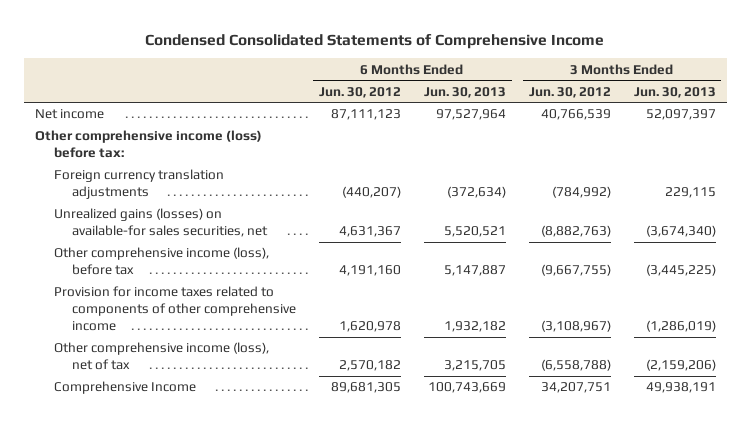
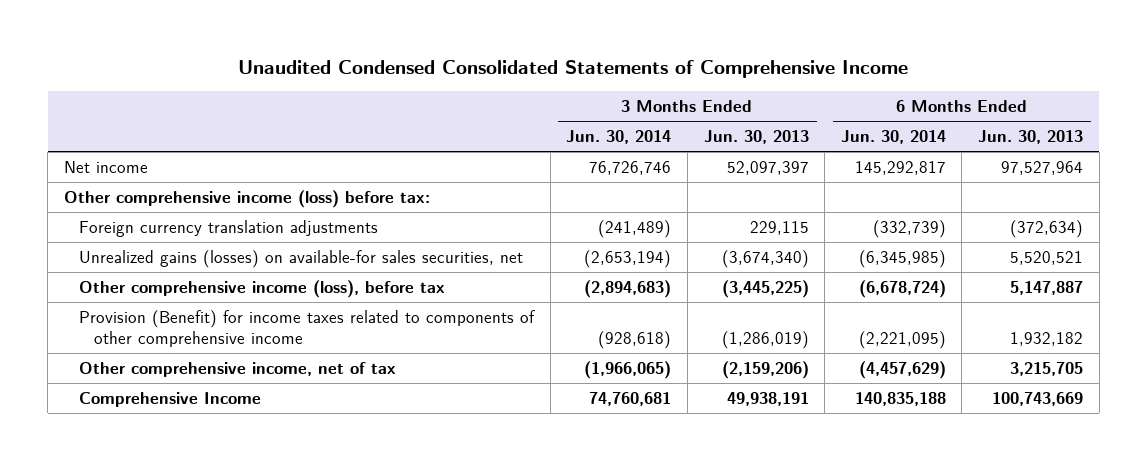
[145,33,605,49] Condensed Consolidated Statements of Comprehensive Income -> [238,60,909,79] Unaudited Condensed Consolidated Statements of Comprehensive Income
[319,86,402,98] Jun. 30, 2012 -> none
[528,86,611,98] Jun. 30, 2012 -> none
none -> [566,130,672,145] Jun. 30, 2014
none -> [840,130,946,145] Jun. 30, 2014
[53,286,297,332] Provision for income taxes related to components of other comprehensive income -> [79,309,536,348] Provision (Benefit) for income taxes related to components of other comprehensive income
[53,342,269,371] Other comprehensive income (loss), net of tax -> [79,361,397,377] Other comprehensive income, net of tax

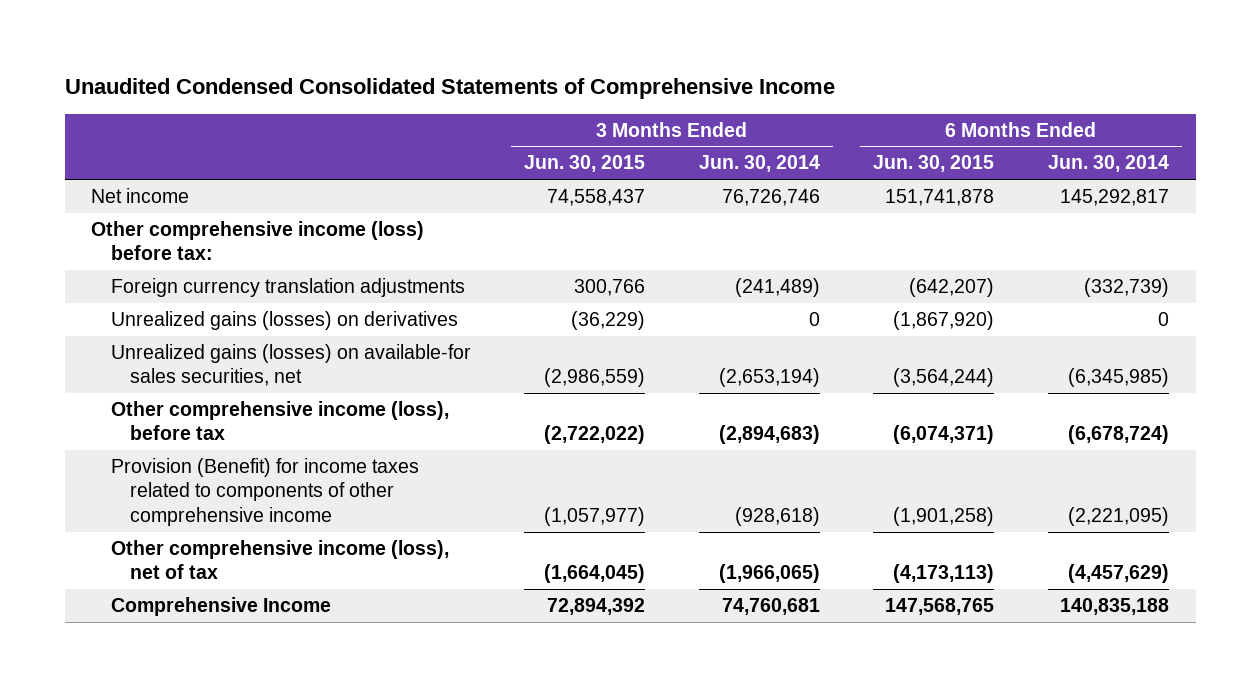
[703,130,809,145] Jun. 30, 2013 -> none
[978,130,1084,145] Jun. 30, 2013 -> none
none -> [524,155,646,173] Jun. 30, 2015
none -> [873,155,995,173] Jun. 30, 2015
none -> [110,310,458,330] Unrealized gains (losses) on derivatives
[79,361,397,377] Other comprehensive income, net of tax -> [110,539,449,580] Other comprehensive income (loss), net of tax

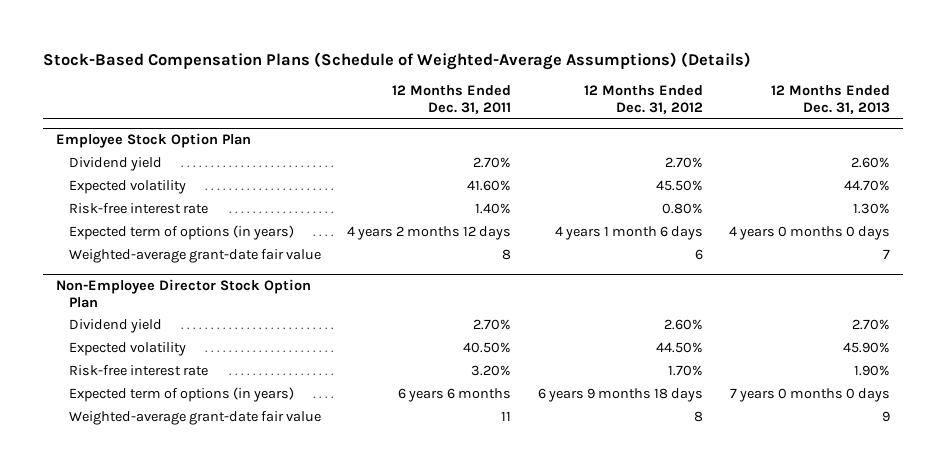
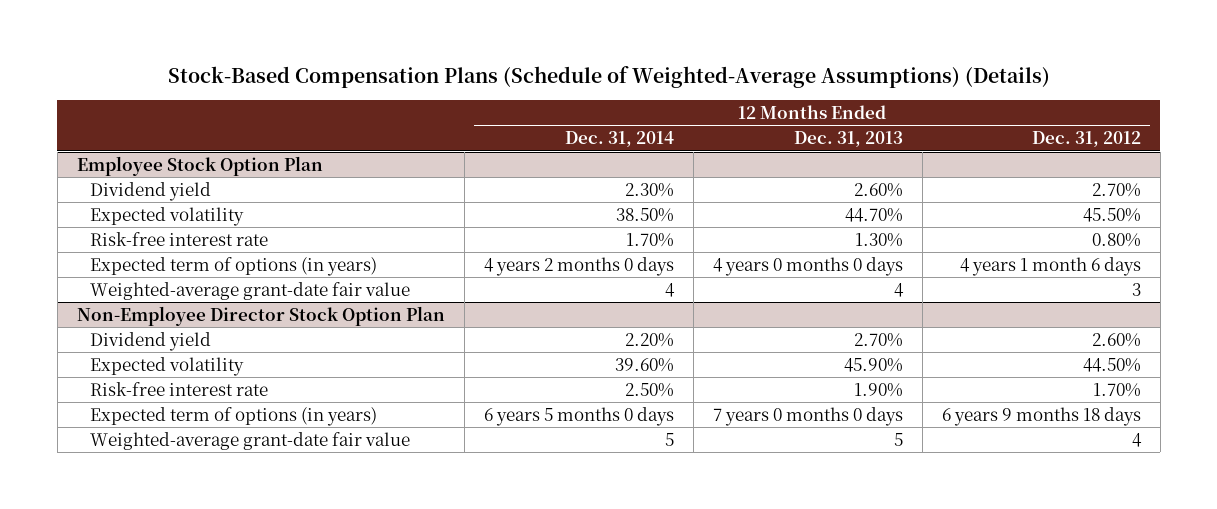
[392,85,512,114] 12 Months Ended Dec. 31, 2011 -> none
none -> [564,131,674,148] Dec. 31, 2014
[694,248,703,260] 6 -> [1131,282,1141,296] 3
[883,248,891,259] 7 -> [893,282,904,297] 4
[693,410,703,422] 8 -> [1131,432,1142,447] 4
[882,410,891,422] 9 -> [893,432,903,446] 5

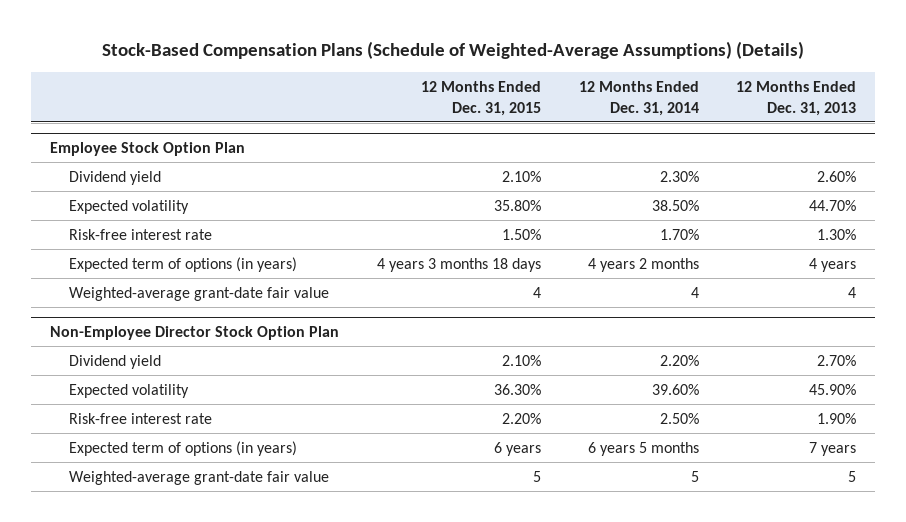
[1031,131,1141,148] Dec. 31, 2012 -> none
none -> [420,80,541,116] 12 Months Ended Dec. 31, 2015
[483,256,674,276] 4 years 2 months 0 days -> [587,257,699,272] 4 years 2 months
[712,256,903,276] 4 years 0 months 0 days -> [809,257,857,272] 4 years
[483,406,674,426] 6 years 5 months 0 days -> [587,441,699,456] 6 years 5 months
[712,406,903,426] 7 years 0 months 0 days -> [809,441,857,456] 7 years

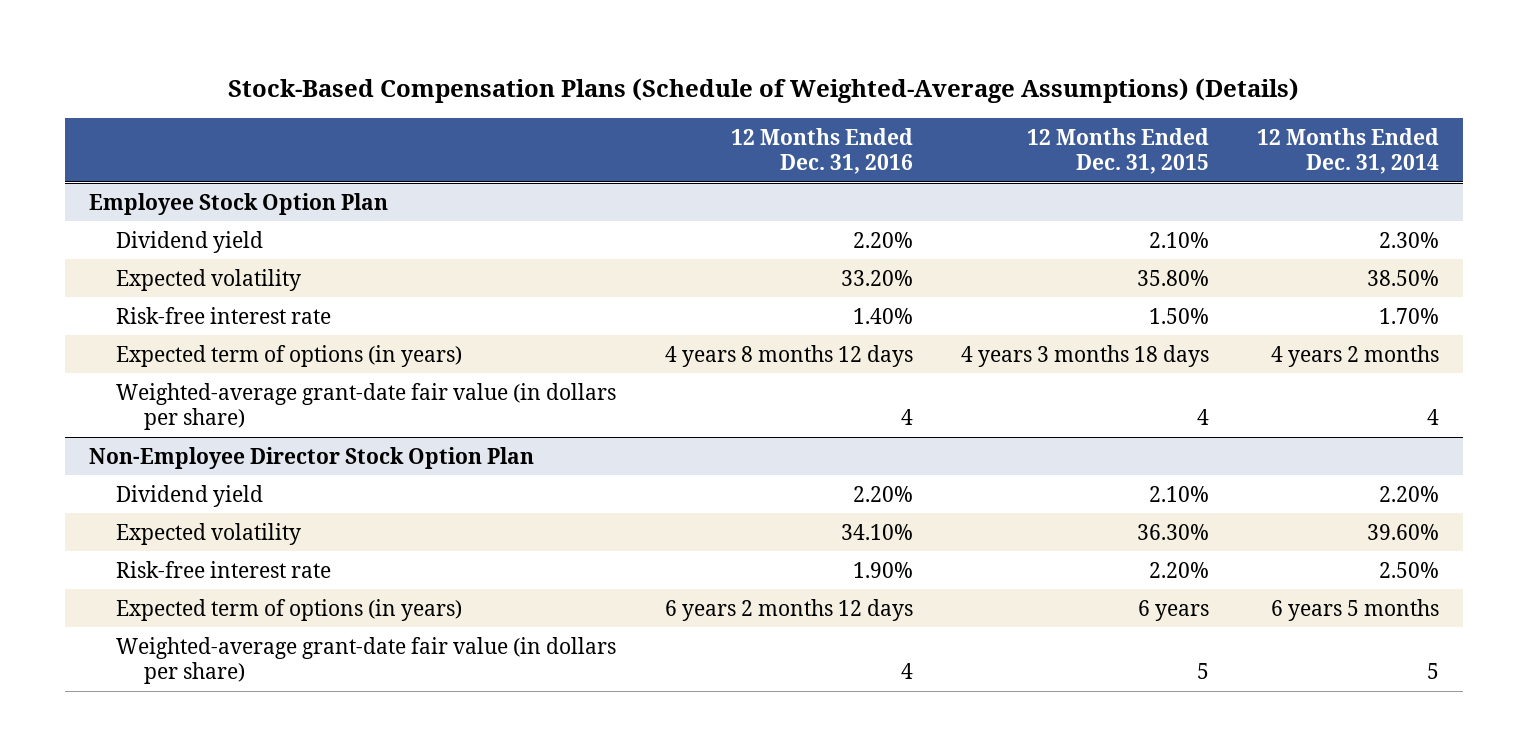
[736,80,857,116] 12 Months Ended Dec. 31, 2013 -> none
none -> [730,127,913,175] 12 Months Ended Dec. 31, 2016
[68,286,329,301] Weighted-average grant-date fair value -> [116,382,617,431] Weighted-average grant-date fair value (in dollars per share)
[68,470,329,485] Weighted-average grant-date fair value -> [116,636,617,685] Weighted-average grant-date fair value (in dollars per share)

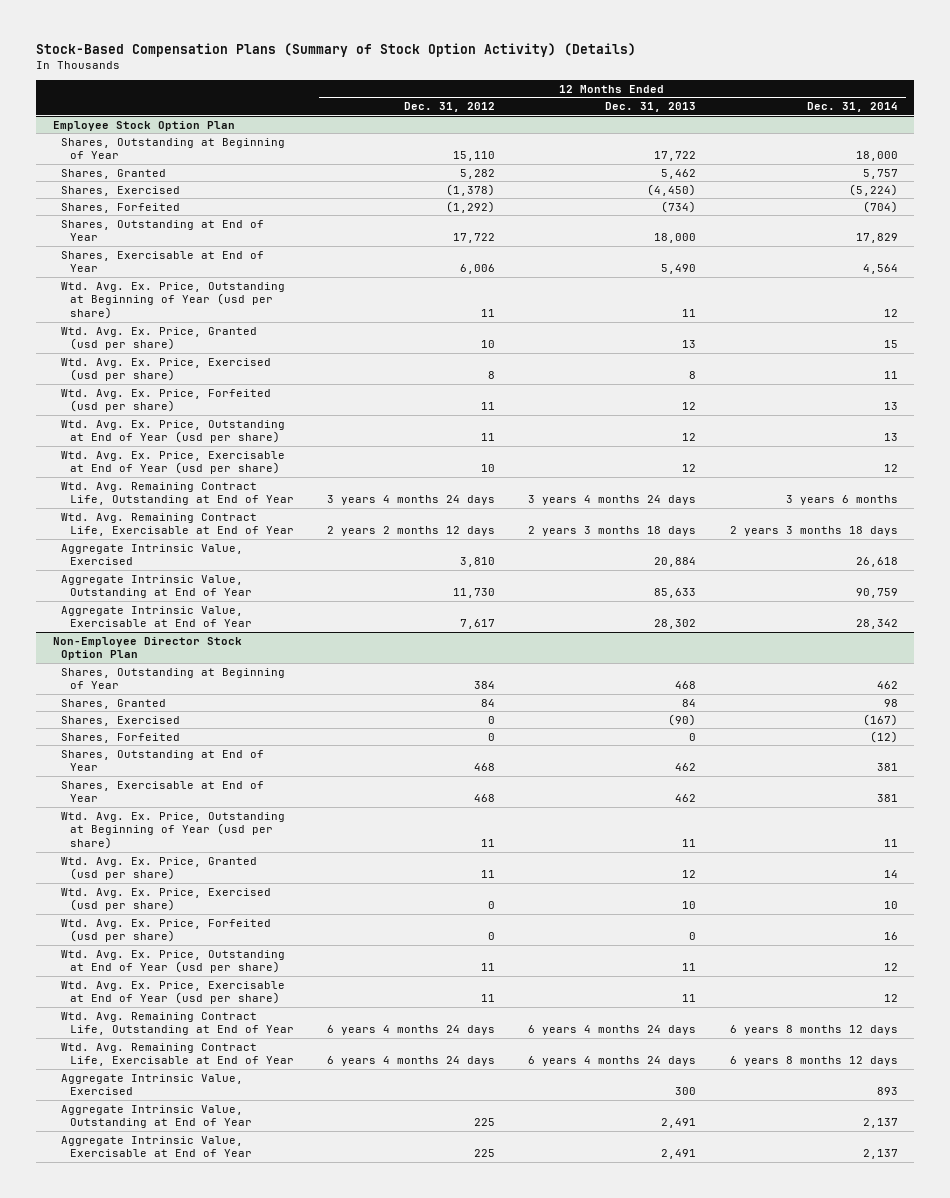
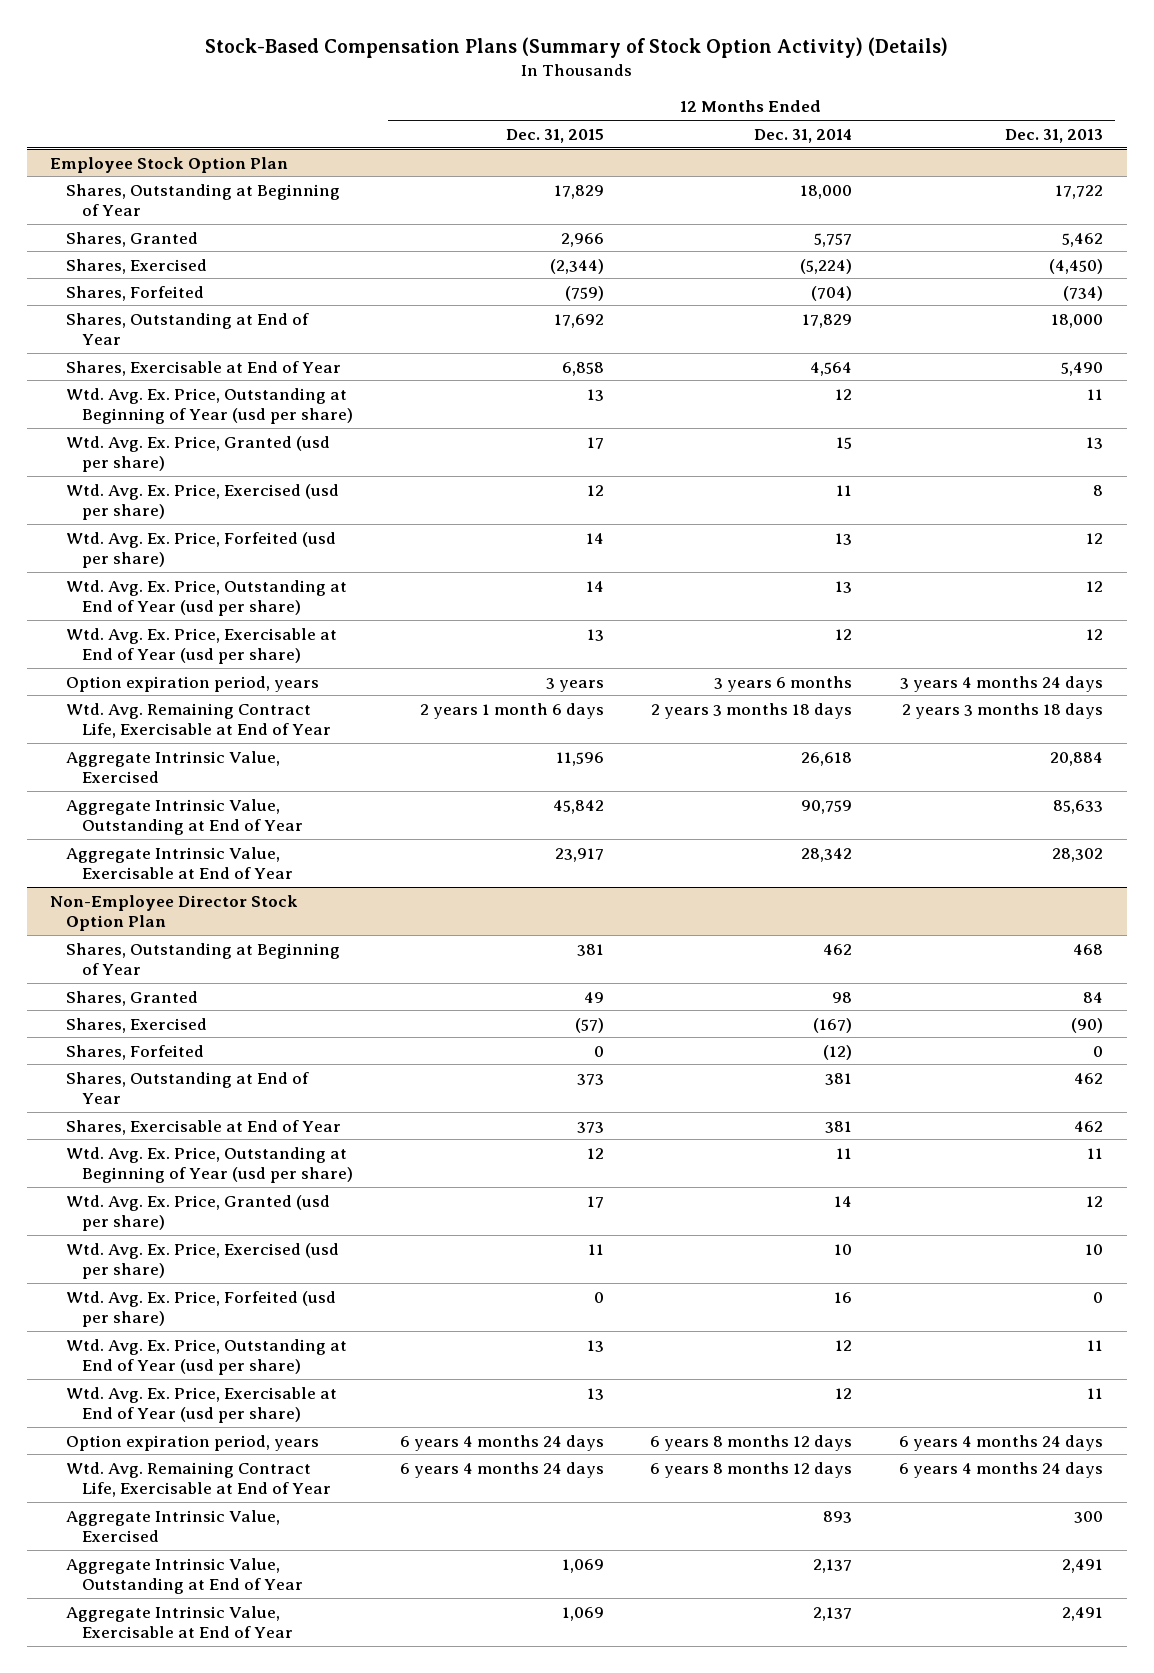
[404,102,496,113] Dec. 31, 2012 -> none
none -> [505,128,604,143] Dec. 31, 2015
[61,481,295,506] Wtd. Avg. Remaining Contract Life, Outstanding at End of Year -> [65,675,319,692] Option expiration period, years
[61,1011,295,1036] Wtd. Avg. Remaining Contract Life, Outstanding at End of Year -> [65,1434,319,1451] Option expiration period, years

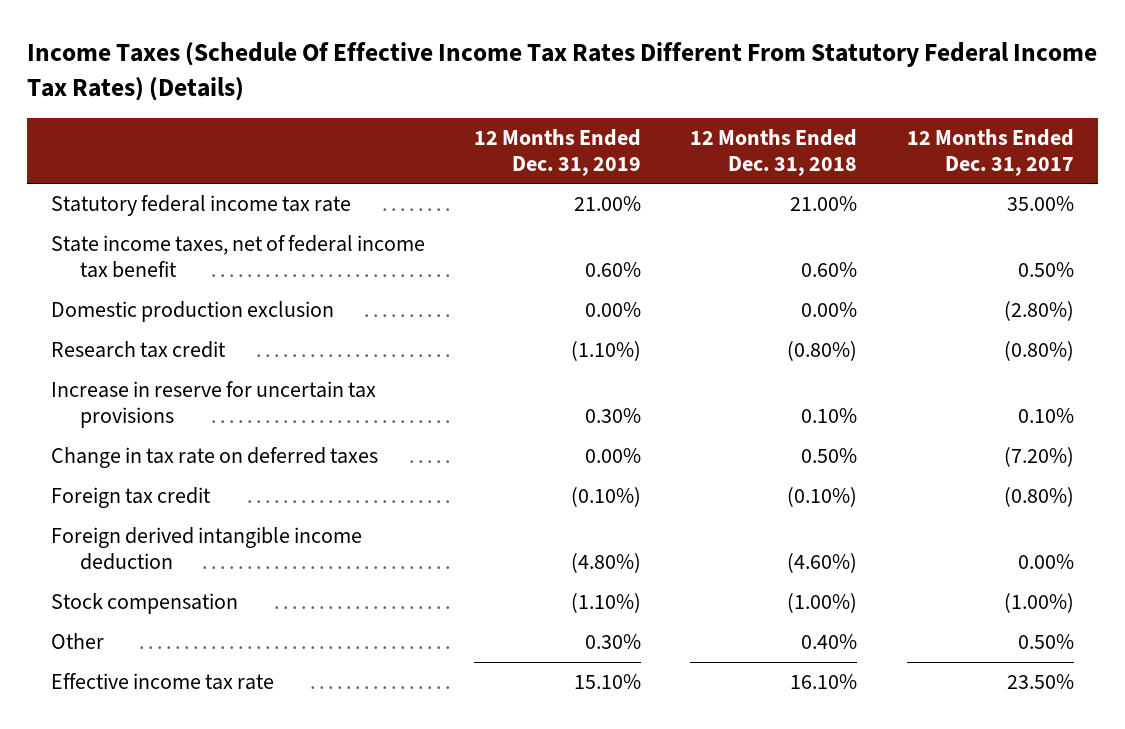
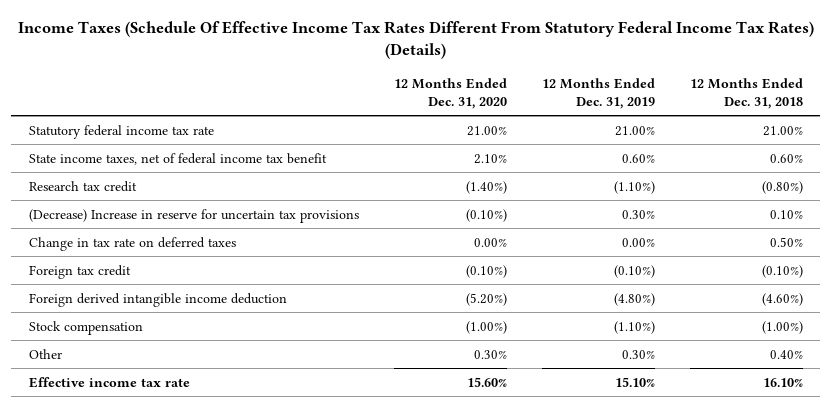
[906,129,1074,176] 12 Months Ended Dec. 31, 2017 -> none
none -> [393,77,507,109] 12 Months Ended Dec. 31, 2020
[51,301,335,323] Domestic production exclusion -> none
[51,381,377,429] Increase in reserve for uncertain tax provisions -> [28,208,359,223] (Decrease) Increase in reserve for uncertain tax provisions

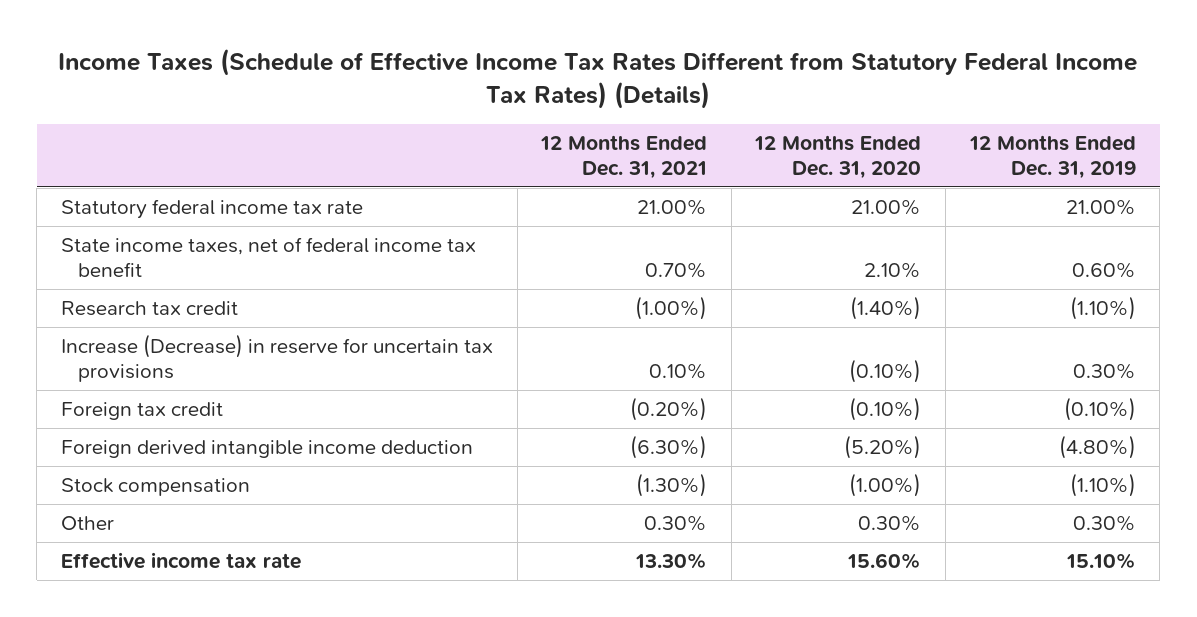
[17,21,814,60] Income Taxes (Schedule Of Effective Income Tax Rates Different From Statutory Federal Income Tax Rates) (Details) -> [58,47,1138,109] Income Taxes (Schedule of Effective Income Tax Rates Different from Statutory Federal Income Tax Rates) (Details)
[689,77,803,109] 12 Months Ended Dec. 31, 2018 -> none
none -> [540,135,708,179] 12 Months Ended Dec. 31, 2021
[28,236,236,251] Change in tax rate on deferred taxes -> none
[28,208,359,223] (Decrease) Increase in reserve for uncertain tax provisions -> [61,334,494,382] Increase (Decrease) in reserve for uncertain tax provisions

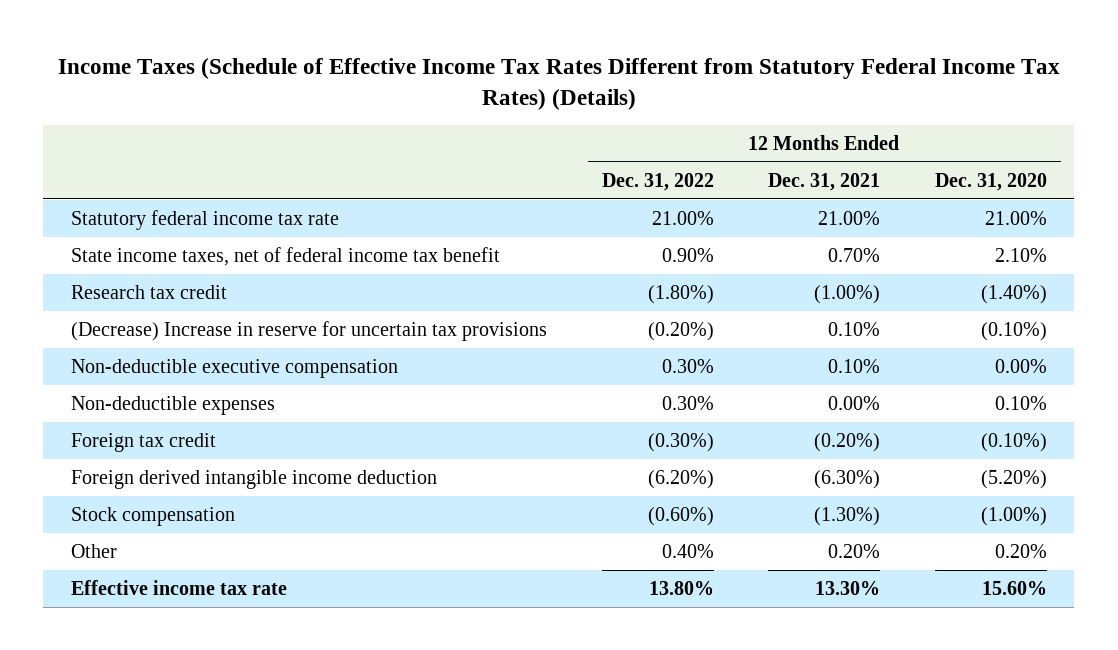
[968,135,1136,179] 12 Months Ended Dec. 31, 2019 -> none
none -> [601,172,714,191] Dec. 31, 2022
[61,334,494,382] Increase (Decrease) in reserve for uncertain tax provisions -> [70,320,547,341] (Decrease) Increase in reserve for uncertain tax provisions
none -> [70,358,398,378] Non-deductible executive compensation
none -> [70,395,275,415] Non-deductible expenses
[644,515,708,532] 0.30% -> [828,543,881,558] 0.20%
[858,515,922,532] 0.30% -> [994,543,1047,558] 0.20%

